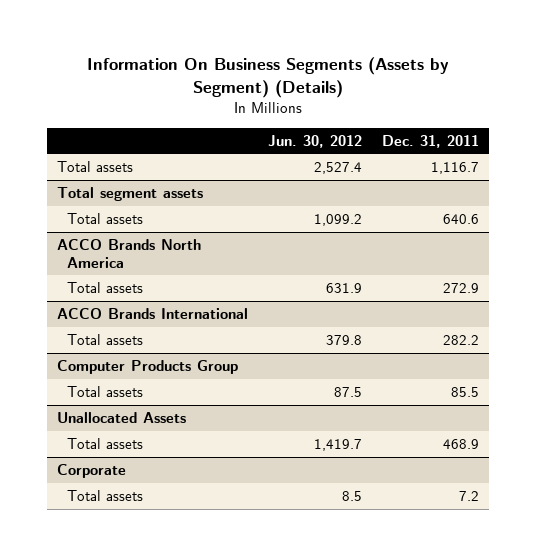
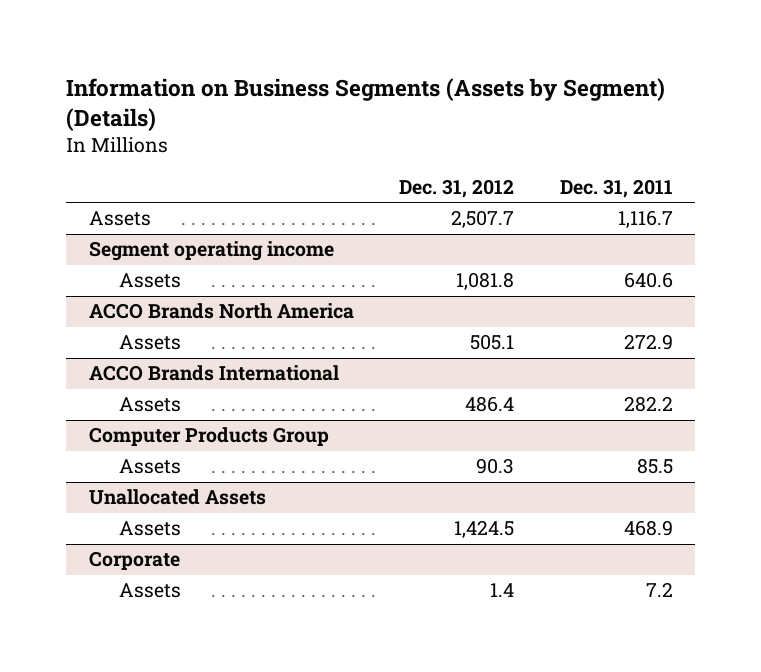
[86,56,449,98] Information On Business Segments (Assets by Segment) (Details) -> [65,77,665,132] Information on Business Segments (Assets by Segment) (Details)
[267,134,362,148] Jun. 30, 2012 -> none
none -> [399,179,515,199] Dec. 31, 2012
[56,187,203,202] Total segment assets -> none
[56,161,133,173] Total assets -> [88,211,151,227] Assets
none -> [88,241,334,262] Segment operating income
[67,213,144,225] Total assets -> [119,273,182,289] Assets
[67,282,144,294] Total assets -> [119,335,182,351] Assets
[67,334,144,346] Total assets -> [119,397,182,413] Assets
[67,386,144,398] Total assets -> [119,459,182,475] Assets
[67,438,144,450] Total assets -> [119,521,182,537] Assets
[67,490,144,502] Total assets -> [119,583,182,599] Assets

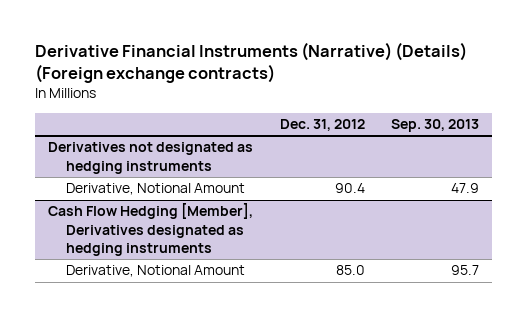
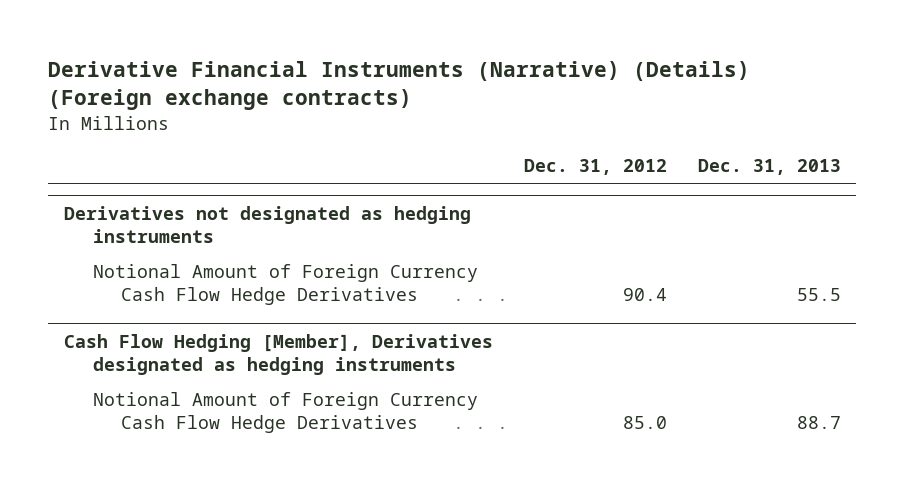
[391,118,480,132] Sep. 30, 2013 -> none
none -> [697,159,841,176] Dec. 31, 2013
[65,183,245,196] Derivative, Notional Amount -> [92,264,478,306] Notional Amount of Foreign Currency Cash Flow Hedge Derivatives
[65,265,245,278] Derivative, Notional Amount -> [92,392,478,434] Notional Amount of Foreign Currency Cash Flow Hedge Derivatives

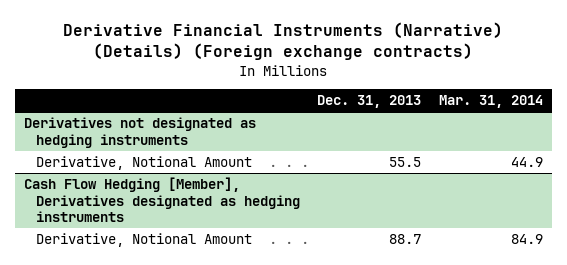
[523,159,667,176] Dec. 31, 2012 -> none
none -> [438,95,543,109] Mar. 31, 2014
[92,264,478,306] Notional Amount of Foreign Currency Cash Flow Hedge Derivatives -> [35,155,252,170] Derivative, Notional Amount
[92,392,478,434] Notional Amount of Foreign Currency Cash Flow Hedge Derivatives -> [35,232,252,247] Derivative, Notional Amount

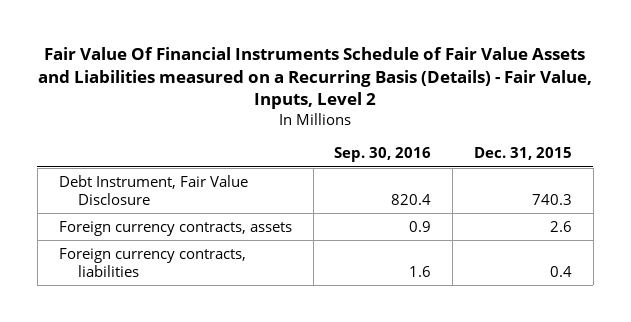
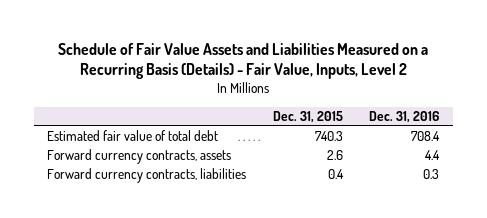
[38,47,593,110] Fair Value Of Financial Instruments Schedule of Fair Value Assets and Liabilities measured on a Recurring Basis (Details) - Fair Value, Inputs, Level 2 -> [58,42,429,80] Schedule of Fair Value Assets and Liabilities Measured on a Recurring Basis (Details) - Fair Value, Inputs, Level 2
[334,147,432,163] Sep. 30, 2016 -> none
none -> [369,111,440,124] Dec. 31, 2016
[58,174,248,205] Debt Instrument, Fair Value Disclosure -> [47,130,219,142] Estimated fair value of total debt
[58,220,292,236] Foreign currency contracts, assets -> [47,149,232,165] Forward currency contracts, assets
[58,247,246,277] Foreign currency contracts, liabilities -> [47,168,247,184] Forward currency contracts, liabilities

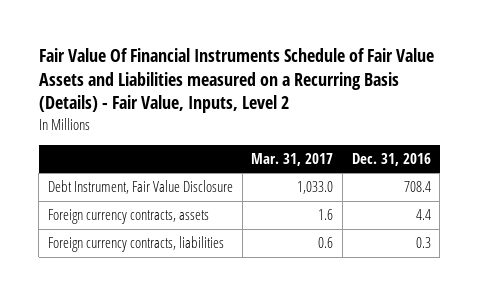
[58,42,429,80] Schedule of Fair Value Assets and Liabilities Measured on a Recurring Basis (Details) - Fair Value, Inputs, Level 2 -> [38,48,434,114] Fair Value Of Financial Instruments Schedule of Fair Value Assets and Liabilities measured on a Recurring Basis (Details) - Fair Value, Inputs, Level 2
[272,111,343,124] Dec. 31, 2015 -> none
none -> [251,153,334,167] Mar. 31, 2017
[47,130,219,142] Estimated fair value of total debt -> [47,180,233,195] Debt Instrument, Fair Value Disclosure
[47,149,232,165] Forward currency contracts, assets -> [47,209,209,225] Foreign currency contracts, assets
[47,168,247,184] Forward currency contracts, liabilities -> [47,236,224,253] Foreign currency contracts, liabilities

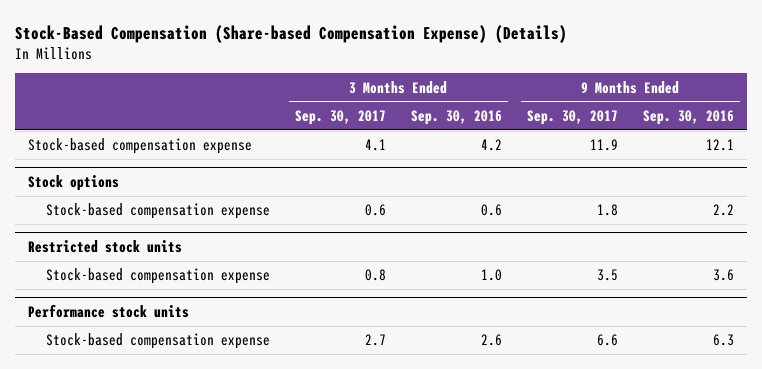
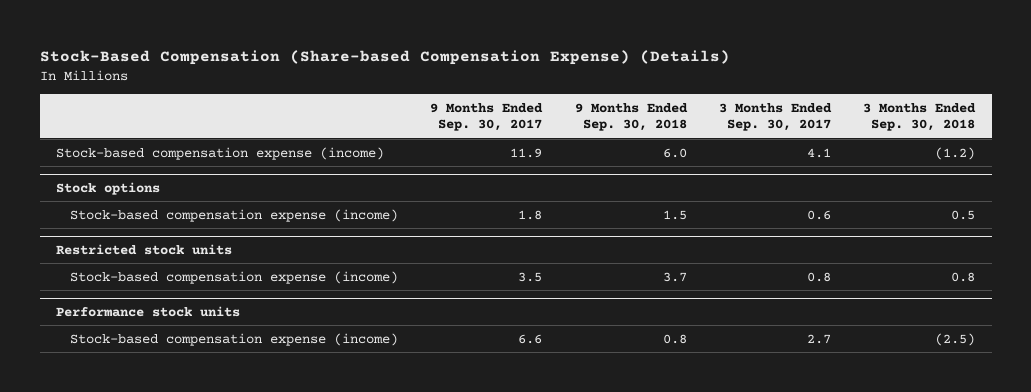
[410,109,502,125] Sep. 30, 2016 -> none
[642,109,734,125] Sep. 30, 2016 -> none
none -> [574,102,688,132] 9 Months Ended Sep. 30, 2018
none -> [863,102,977,132] 3 Months Ended Sep. 30, 2018
[27,138,252,155] Stock-based compensation expense -> [56,146,385,160] Stock-based compensation expense (income)
[45,203,270,220] Stock-based compensation expense -> [69,208,398,222] Stock-based compensation expense (income)
[45,268,270,285] Stock-based compensation expense -> [69,270,398,284] Stock-based compensation expense (income)
[45,333,270,350] Stock-based compensation expense -> [69,332,398,346] Stock-based compensation expense (income)

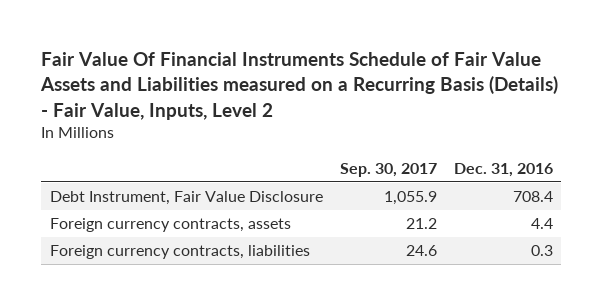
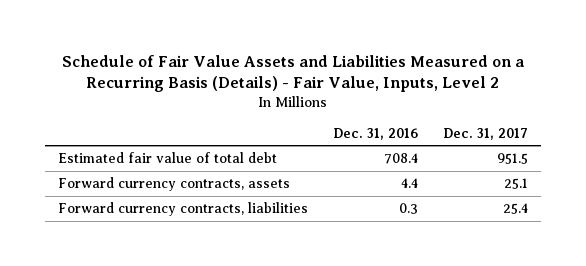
[40,52,559,120] Fair Value Of Financial Instruments Schedule of Fair Value Assets and Liabilities measured on a Recurring Basis (Details) - Fair Value, Inputs, Level 2 -> [62,54,526,93] Schedule of Fair Value Assets and Liabilities Measured on a Recurring Basis (Details) - Fair Value, Inputs, Level 2
[339,162,437,177] Sep. 30, 2017 -> none
none -> [443,127,529,140] Dec. 31, 2017
[49,191,323,206] Debt Instrument, Fair Value Disclosure -> [57,152,277,164] Estimated fair value of total debt
[49,218,291,233] Foreign currency contracts, assets -> [57,177,290,192] Forward currency contracts, assets
[49,245,310,260] Foreign currency contracts, liabilities -> [57,202,308,217] Forward currency contracts, liabilities

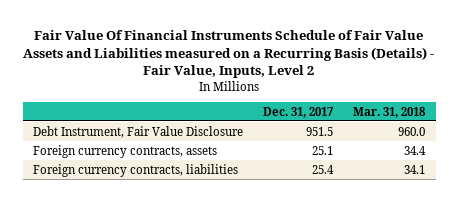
[62,54,526,93] Schedule of Fair Value Assets and Liabilities Measured on a Recurring Basis (Details) - Fair Value, Inputs, Level 2 -> [23,30,435,79] Fair Value Of Financial Instruments Schedule of Fair Value Assets and Liabilities measured on a Recurring Basis (Details) - Fair Value, Inputs, Level 2
[333,127,419,140] Dec. 31, 2016 -> none
none -> [353,106,427,118] Mar. 31, 2018
[57,152,277,164] Estimated fair value of total debt -> [32,125,243,138] Debt Instrument, Fair Value Disclosure
[57,177,290,192] Forward currency contracts, assets -> [32,144,217,158] Foreign currency contracts, assets
[57,202,308,217] Forward currency contracts, liabilities -> [32,163,238,177] Foreign currency contracts, liabilities

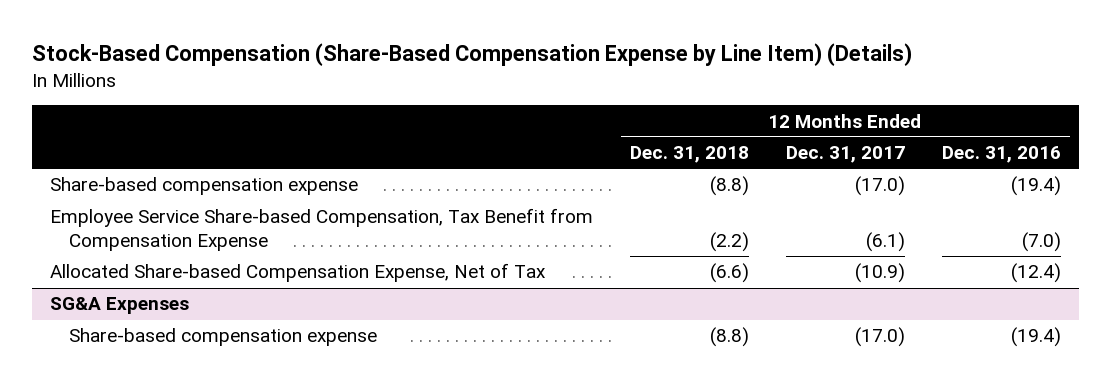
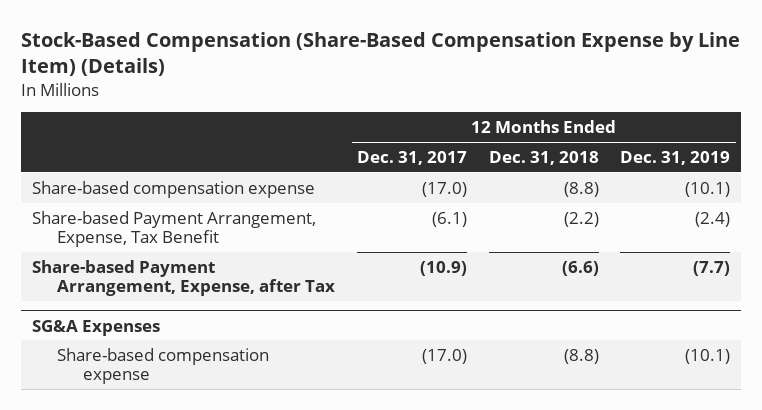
[941,146,1061,164] Dec. 31, 2016 -> none
none -> [620,150,731,165] Dec. 31, 2019
[50,208,594,251] Employee Service Share-based Compensation, Tax Benefit from Compensation Expense -> [31,210,316,248] Share-based Payment Arrangement, Expense, Tax Benefit
[50,263,547,283] Allocated Share-based Compensation Expense, Net of Tax -> [31,259,336,297] Share-based Payment Arrangement, Expense, after Tax

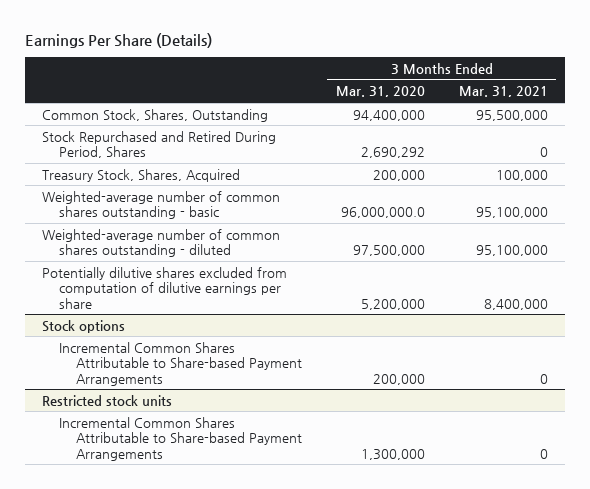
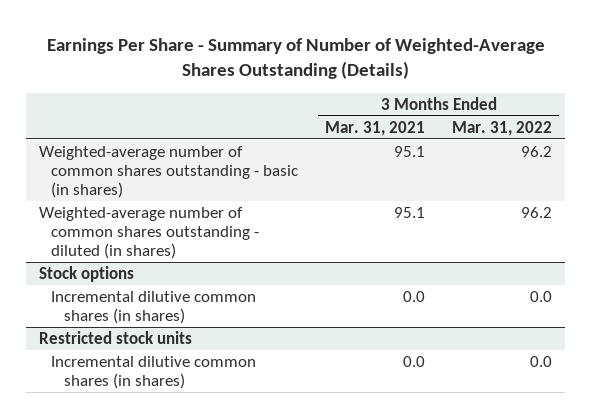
[25,32,213,48] Earnings Per Share (Details) -> [46,38,545,80] Earnings Per Share - Summary of Number of Weighted-Average Shares Outstanding (Details)
[335,86,425,98] Mar. 31, 2020 -> none
none -> [451,120,552,136] Mar. 31, 2022
[42,108,269,122] Common Stock, Shares, Outstanding -> none
[42,130,277,159] Stock Repurchased and Retired During Period, Shares -> none
[42,168,241,182] Treasury Stock, Shares, Acquired -> none
[42,266,288,309] Potentially dilutive shares excluded from computation of dilutive earnings per share -> none
[42,190,281,220] Weighted-average number of common shares outstanding - basic -> [39,145,299,198] Weighted-average number of common shares outstanding - basic (in shares)
[475,207,548,219] 95,100,000 -> [394,145,426,157] 95.1
[42,228,281,258] Weighted-average number of common shares outstanding - diluted -> [39,206,260,259] Weighted-average number of common shares outstanding - diluted (in shares)
[475,245,548,257] 95,100,000 -> [394,206,426,218] 95.1
[59,341,302,386] Incremental Common Shares Attributable to Share-based Payment Arrangements -> [51,290,257,324] Incremental dilutive common shares (in shares)
[539,373,548,384] 0 -> [403,290,426,302] 0.0
[59,416,302,461] Incremental Common Shares Attributable to Share-based Payment Arrangements -> [51,355,257,389] Incremental dilutive common shares (in shares)
[539,448,548,459] 0 -> [403,355,426,367] 0.0

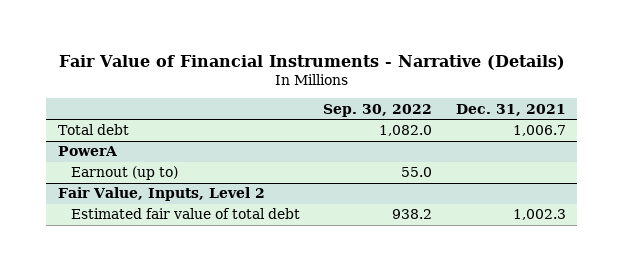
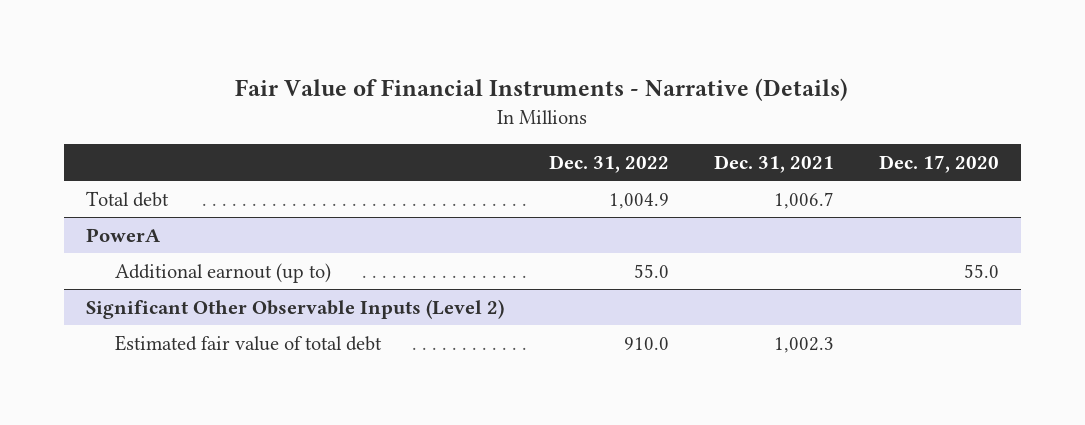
[323,103,433,117] Sep. 30, 2022 -> none
none -> [548,155,669,174] Dec. 31, 2022
none -> [878,155,999,174] Dec. 17, 2020
[70,166,178,181] Earnout (up to) -> [114,262,331,283] Additional earnout (up to)
[57,187,265,202] Fair Value, Inputs, Level 2 -> [86,298,505,319] Significant Other Observable Inputs (Level 2)

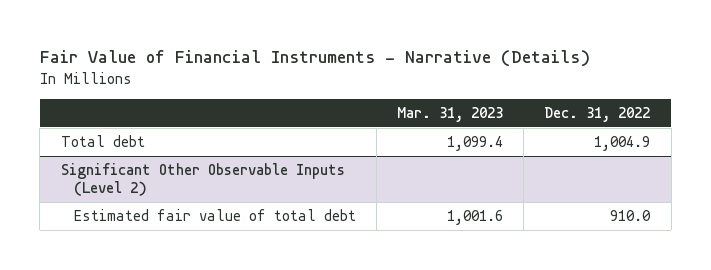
[713,155,834,174] Dec. 31, 2021 -> none
[878,155,999,174] Dec. 17, 2020 -> none
none -> [397,106,504,122] Mar. 31, 2023
[86,227,162,242] PowerA -> none
[114,262,331,283] Additional earnout (up to) -> none

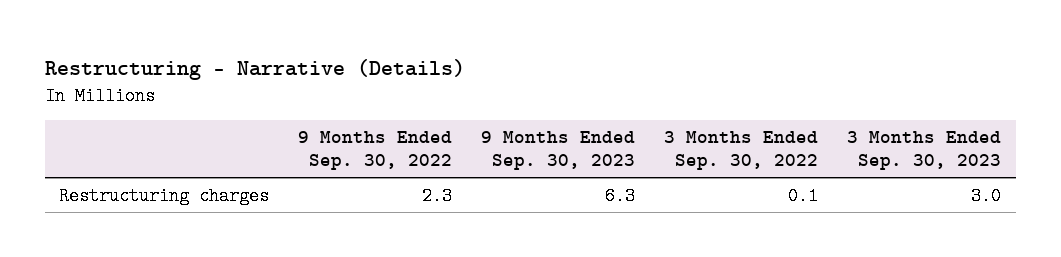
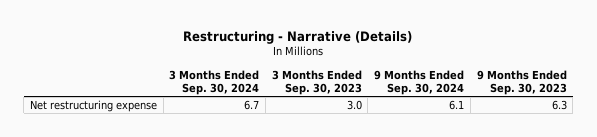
[298,131,453,171] 9 Months Ended Sep. 30, 2022 -> none
[664,131,819,171] 3 Months Ended Sep. 30, 2022 -> none
none -> [169,69,260,95] 3 Months Ended Sep. 30, 2024
none -> [374,69,465,95] 9 Months Ended Sep. 30, 2024
[59,186,270,205] Restructuring charges -> [29,100,157,113] Net restructuring expense

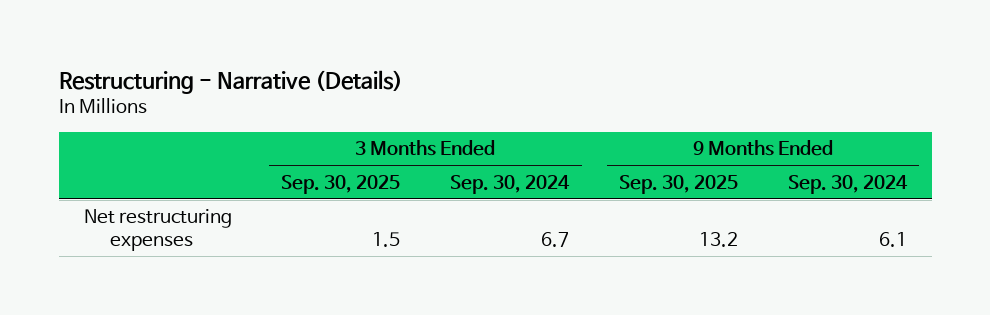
[271,69,362,95] 3 Months Ended Sep. 30, 2023 -> none
[476,69,567,95] 9 Months Ended Sep. 30, 2023 -> none
none -> [281,174,401,194] Sep. 30, 2025
none -> [619,174,739,194] Sep. 30, 2025
[29,100,157,113] Net restructuring expense -> [83,209,232,251] Net restructuring expenses

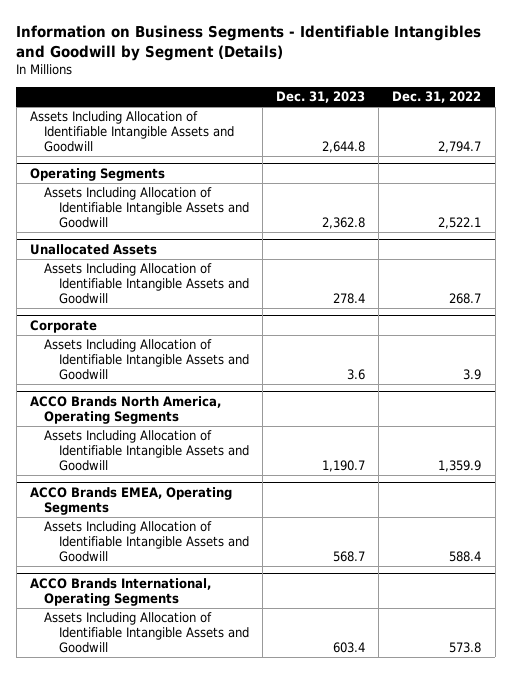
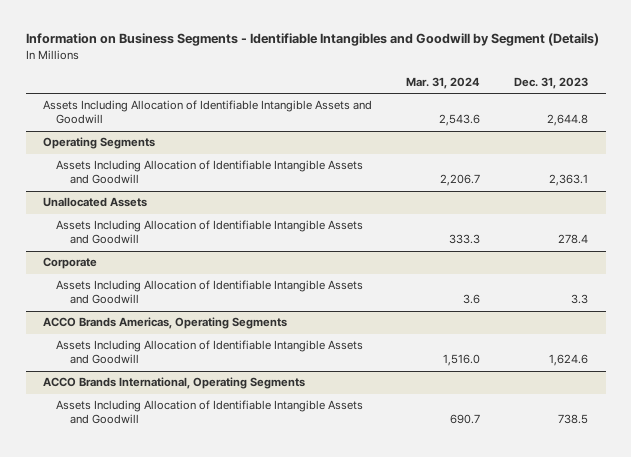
[392,91,482,104] Dec. 31, 2022 -> none
none -> [406,76,481,89] Mar. 31, 2024
[322,217,366,230] 2,362.8 -> [549,174,589,187] 2,363.1
[30,486,233,515] ACCO Brands EMEA, Operating Segments -> none
[44,521,249,563] Assets Including Allocation of Identifiable Intangible Assets and Goodwill -> none
[347,369,366,381] 3.6 -> [571,294,589,305] 3.3
[30,395,222,424] ACCO Brands North America, Operating Segments -> [42,317,287,330] ACCO Brands Americas, Operating Segments
[322,460,366,473] 1,190.7 -> [549,354,589,367] 1,624.6
[333,642,366,654] 603.4 -> [558,414,589,425] 738.5

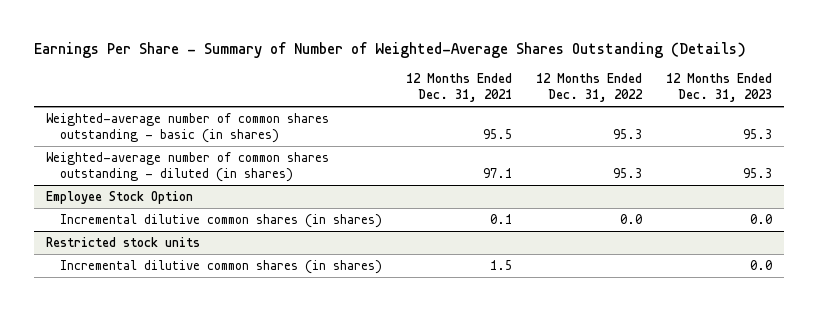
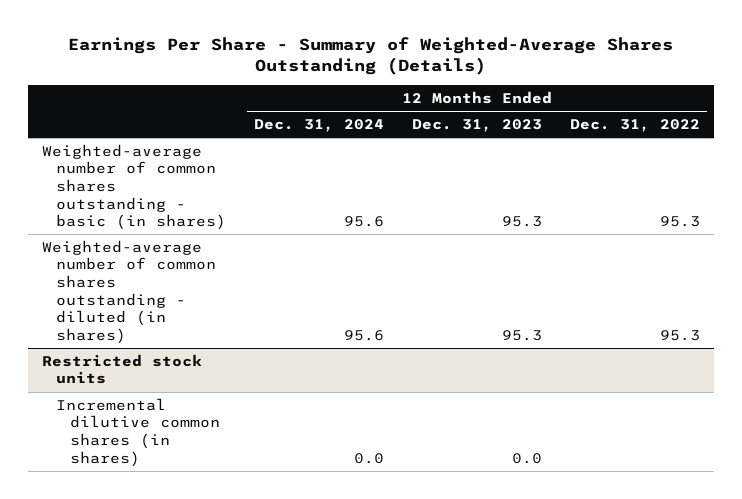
[34,42,747,59] Earnings Per Share - Summary of Number of Weighted-Average Shares Outstanding (Details) -> [67,36,673,76] Earnings Per Share - Summary of Weighted-Average Shares Outstanding (Details)
[405,73,512,103] 12 Months Ended Dec. 31, 2021 -> none
none -> [253,119,384,133] Dec. 31, 2024
[46,190,194,204] Employee Stock Option -> none
[59,213,382,228] Incremental dilutive common shares (in shares) -> none

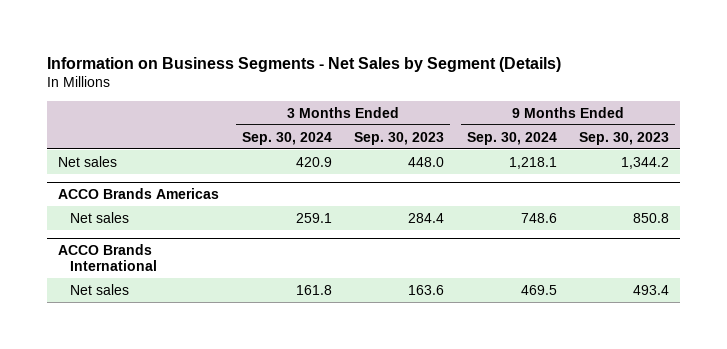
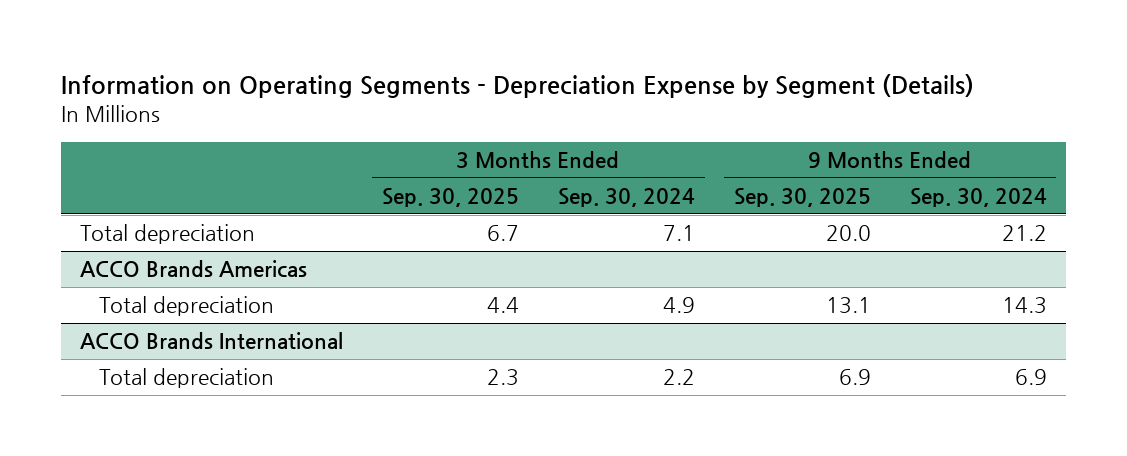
[47,56,562,72] Information on Business Segments - Net Sales by Segment (Details) -> [60,73,974,98] Information on Operating Segments - Depreciation Expense by Segment (Details)
[354,131,445,145] Sep. 30, 2023 -> none
[579,131,670,145] Sep. 30, 2023 -> none
none -> [382,187,520,207] Sep. 30, 2025
none -> [733,187,871,207] Sep. 30, 2025
[58,155,118,167] Net sales -> none
none -> [80,224,256,245] Total depreciation
[70,211,130,223] Net sales -> none
none -> [99,296,275,317] Total depreciation
[70,283,130,295] Net sales -> none
none -> [99,368,275,389] Total depreciation

